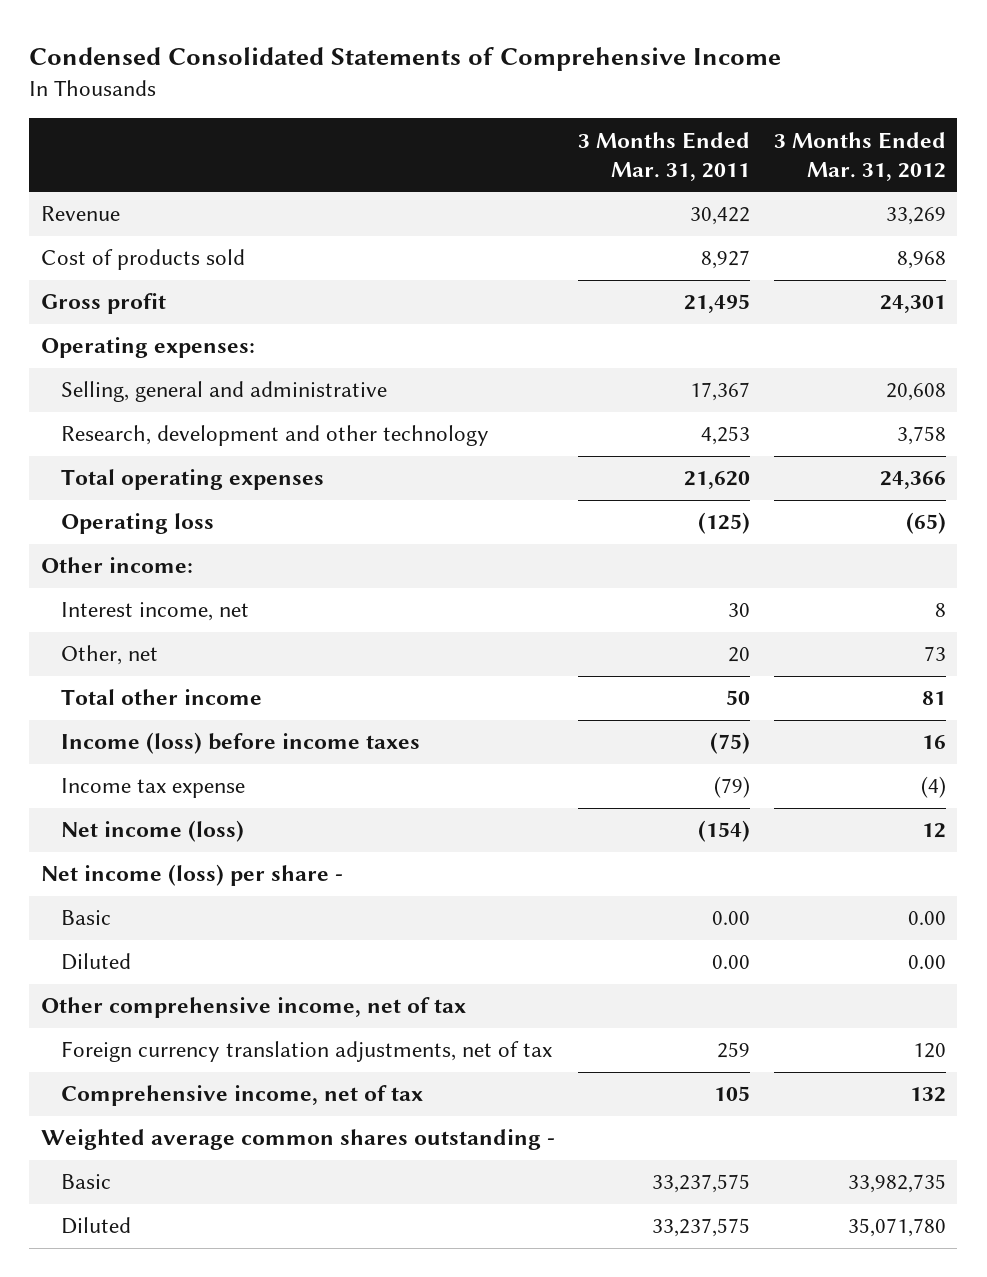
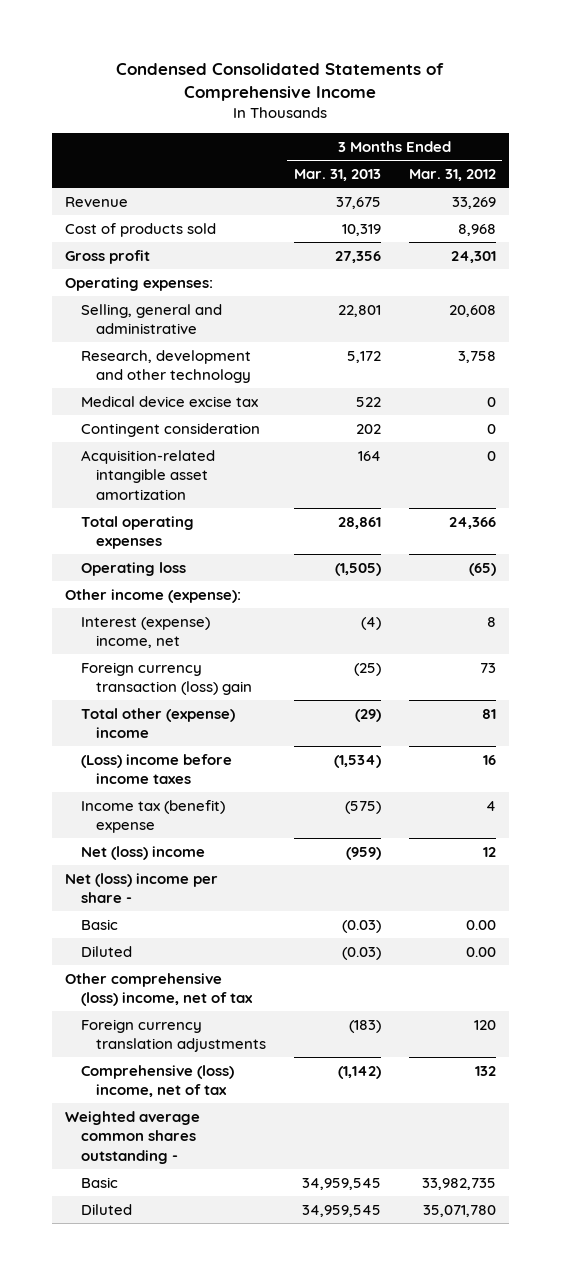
[578,131,751,182] 3 Months Ended Mar. 31, 2011 -> none
none -> [294,169,382,182] Mar. 31, 2013
none -> [80,395,258,407] Medical device excise tax
none -> [80,422,260,437] Contingent consideration
none -> [80,449,215,500] Acquisition-related intangible asset amortization
[61,645,159,666] Other, net -> none
[41,557,194,574] Other income: -> [65,588,242,603] Other income (expense):
[61,602,250,622] Interest income, net -> [80,616,210,649] Interest (expense) income, net
none -> [80,661,253,696] Foreign currency transaction (loss) gain
[61,689,263,706] Total other income -> [80,707,235,739] Total other (expense) income
[61,732,421,755] Income (loss) before income taxes -> [80,753,232,785] (Loss) income before income taxes
[61,778,246,799] Income tax expense -> [80,799,225,834] Income tax (benefit) expense
[920,776,946,799] (4) -> [485,800,496,811] 4
[61,820,245,843] Net income (loss) -> [80,845,205,860] Net (loss) income
[41,864,344,887] Net income (loss) per share - -> [65,872,219,904] Net (loss) income per share -
[41,997,467,1019] Other comprehensive income, net of tax -> [65,972,253,1007] Other comprehensive (loss) income, net of tax
[61,1041,553,1063] Foreign currency translation adjustments, net of tax -> [80,1018,267,1053] Foreign currency translation adjustments
[61,1085,424,1107] Comprehensive income, net of tax -> [80,1064,234,1098] Comprehensive (loss) income, net of tax

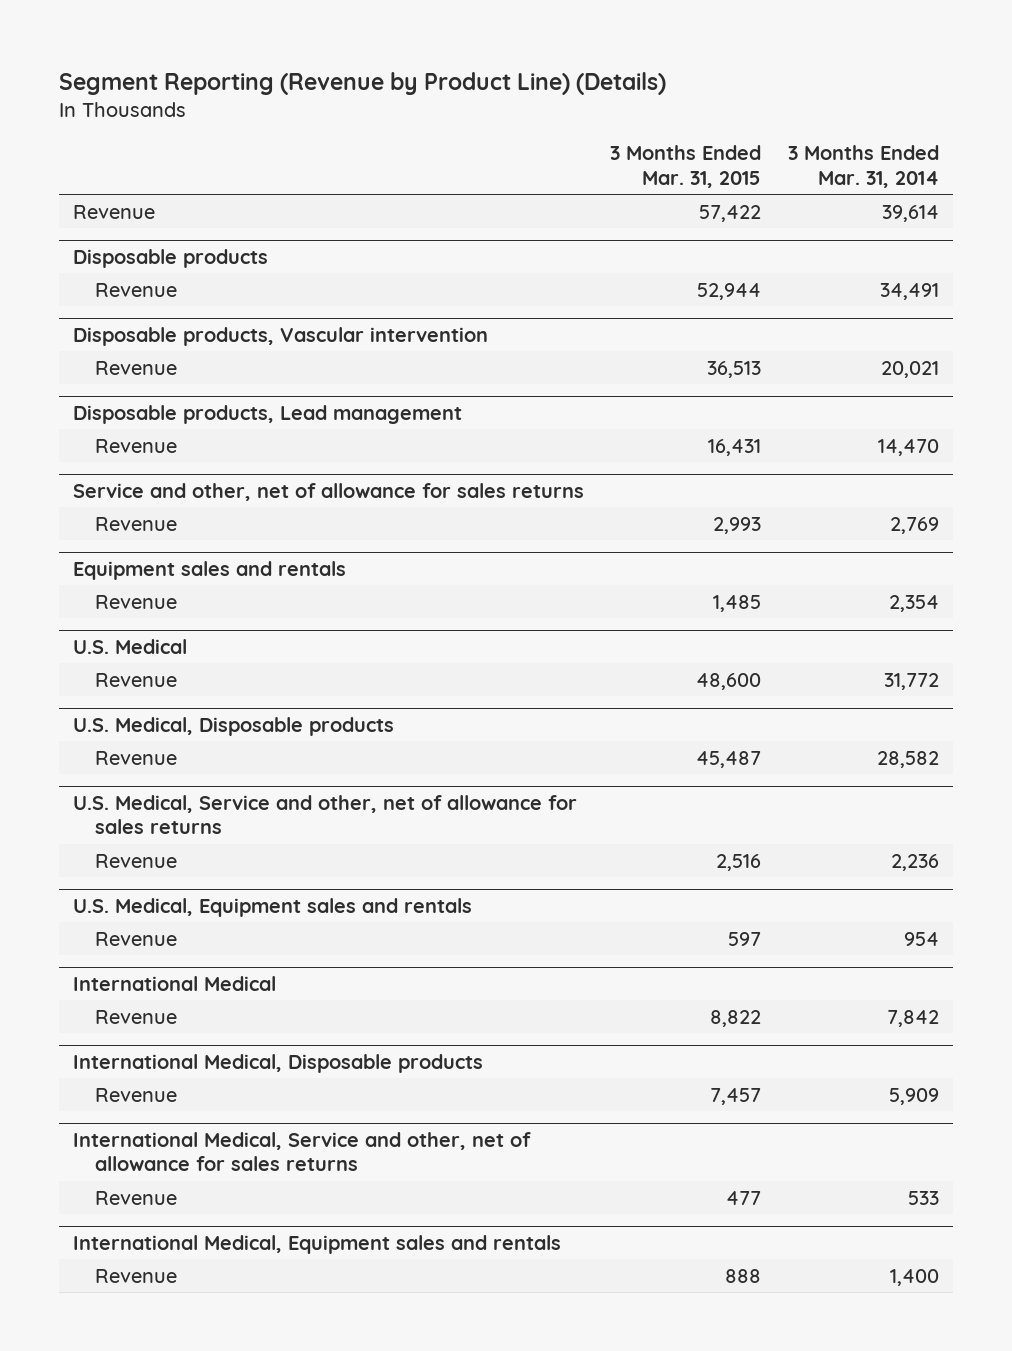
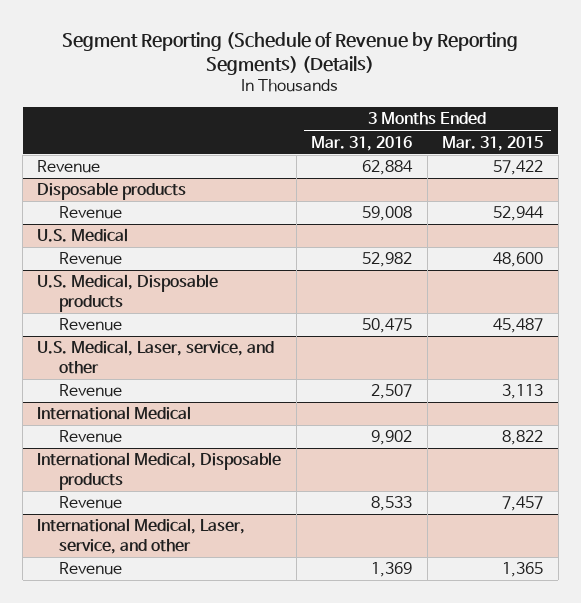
[59,72,667,96] Segment Reporting (Revenue by Product Line) (Details) -> [62,32,519,76] Segment Reporting (Schedule of Revenue by Reporting Segments) (Details)
[788,145,940,188] 3 Months Ended Mar. 31, 2014 -> none
none -> [311,135,413,151] Mar. 31, 2016
[72,326,488,346] Disposable products, Vascular intervention -> none
[95,360,178,375] Revenue -> none
[72,404,462,424] Disposable products, Lead management -> none
[95,438,178,453] Revenue -> none
[72,482,584,501] Service and other, net of allowance for sales returns -> none
[95,516,178,531] Revenue -> none
[72,560,346,580] Equipment sales and rentals -> none
[95,594,178,609] Revenue -> none
[72,794,577,835] U.S. Medical, Service and other, net of allowance for sales returns -> none
[72,897,472,917] U.S. Medical, Equipment sales and rentals -> none
[95,931,178,946] Revenue -> none
none -> [37,340,275,374] U.S. Medical, Laser, service, and other
[716,853,762,871] 2,516 -> [502,384,544,400] 3,113
[72,1131,531,1172] International Medical, Service and other, net of allowance for sales returns -> none
[72,1234,561,1254] International Medical, Equipment sales and rentals -> none
[95,1268,178,1283] Revenue -> none
none -> [37,518,246,554] International Medical, Laser, service, and other
[726,1190,762,1205] 477 -> [502,562,544,578] 1,365

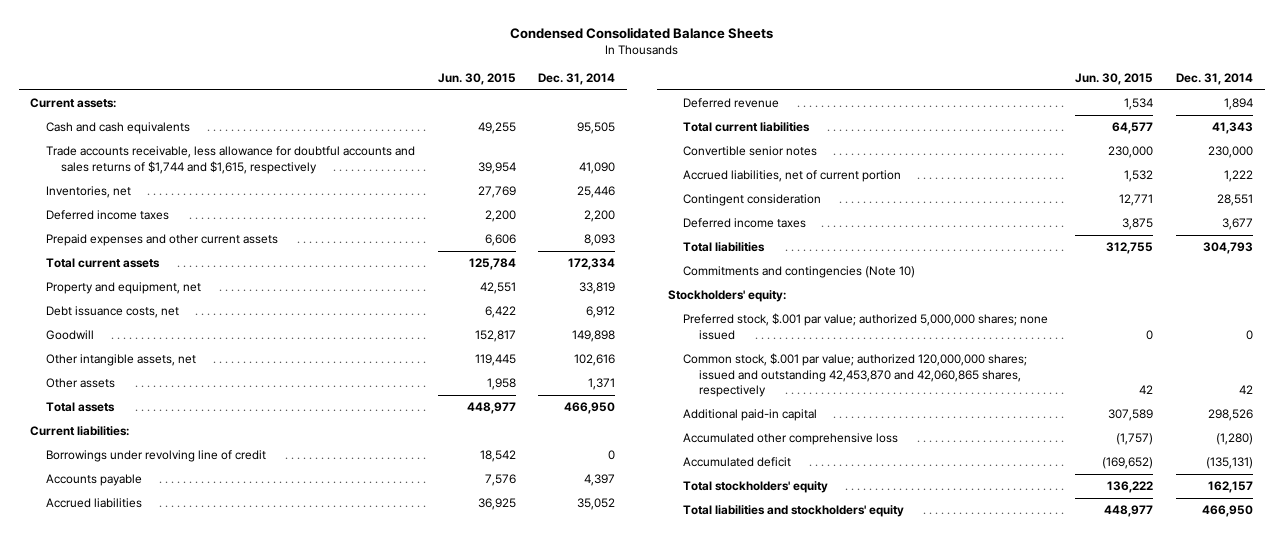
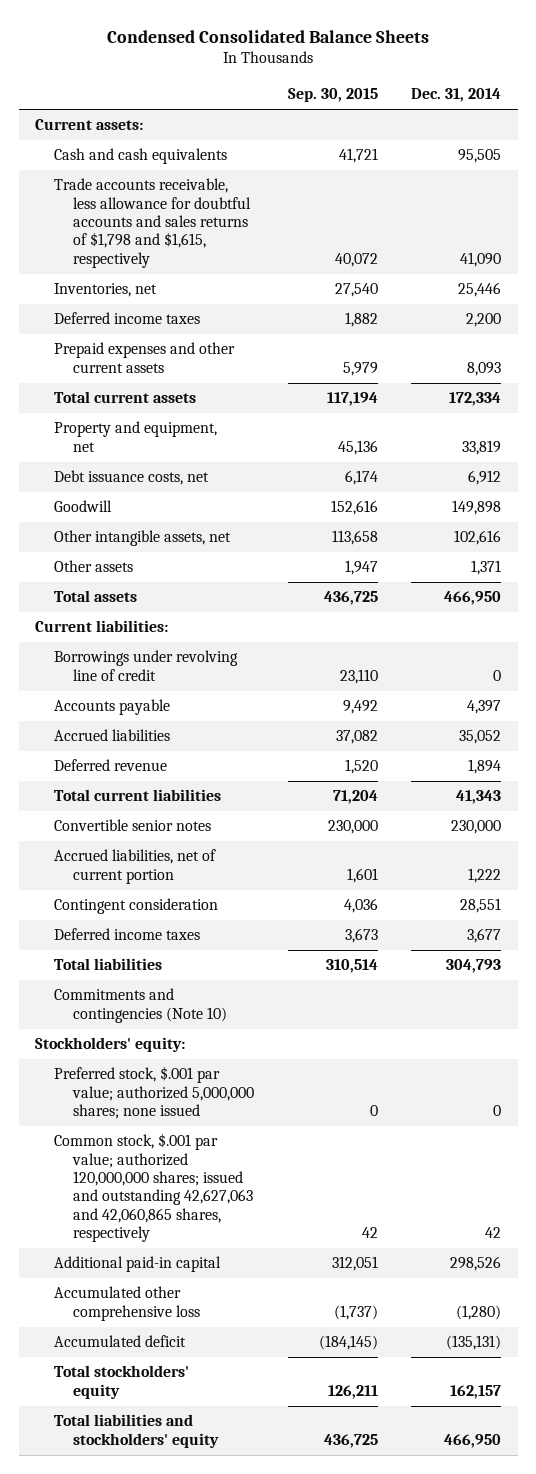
[437,72,516,85] Jun. 30, 2015 -> none
none -> [287,88,378,103] Sep. 30, 2015
[45,146,415,174] Trade accounts receivable, less allowance for doubtful accounts and sales returns of $1,744 and $1,615, respectively -> [54,178,252,268] Trade accounts receivable, less allowance for doubtful accounts and sales returns of $1,798 and $1,615, respectively
[683,353,1028,398] Common stock, $.001 par value; authorized 120,000,000 shares; issued and outstanding 42,453,870 and 42,060,865 shares, respectively -> [54,1133,254,1242] Common stock, $.001 par value; authorized 120,000,000 shares; issued and outstanding 42,627,063 and 42,060,865 shares, respectively

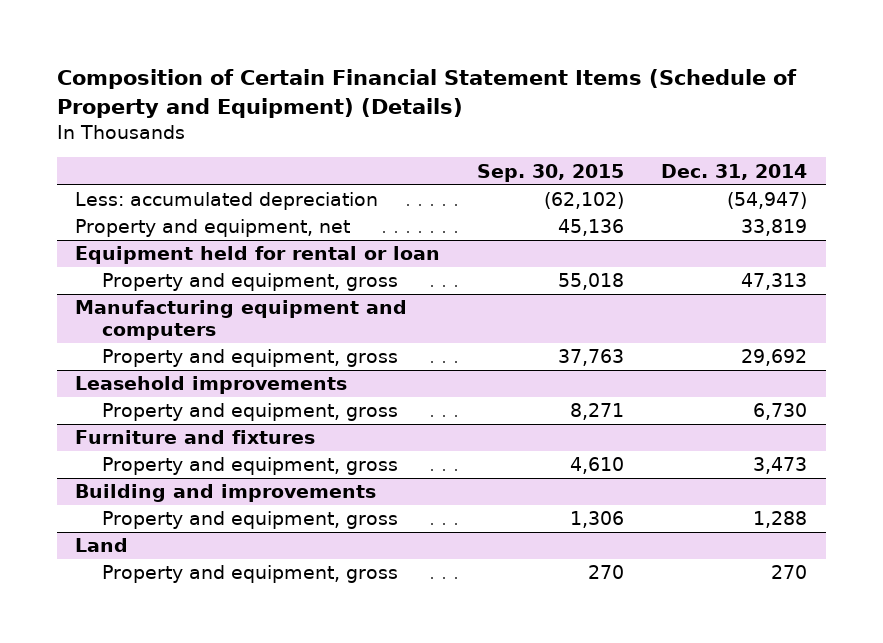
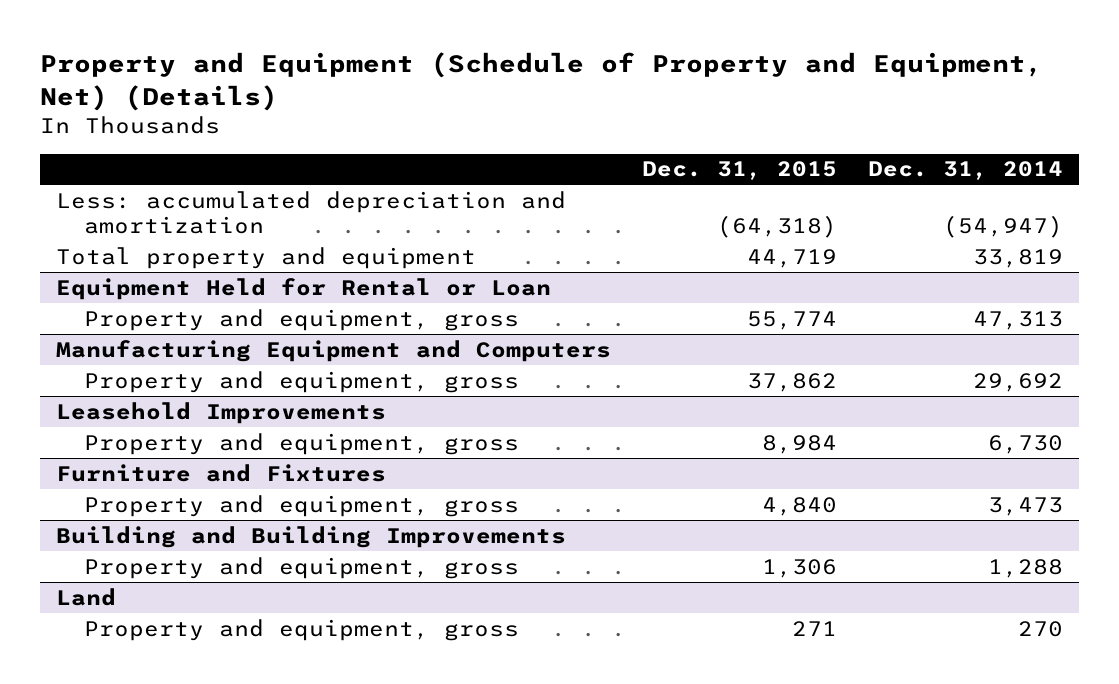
[56,69,797,119] Composition of Certain Financial Statement Items (Schedule of Property and Equipment) (Details) -> [39,52,1043,111] Property and Equipment (Schedule of Property and Equipment, Net) (Details)
[477,163,625,182] Sep. 30, 2015 -> none
none -> [641,161,837,181] Dec. 31, 2015
[75,192,379,211] Less: accumulated depreciation -> [55,190,566,234] Less: accumulated depreciation and amortization
[75,219,351,238] Property and equipment, net -> [55,246,476,269] Total property and equipment
[75,246,441,265] Equipment held for rental or loan -> [55,277,551,300] Equipment Held for Rental or Loan
[75,300,408,340] Manufacturing equipment and computers -> [55,339,611,362] Manufacturing Equipment and Computers
[75,376,348,395] Leasehold improvements -> [55,401,386,424] Leasehold Improvements
[75,430,316,445] Furniture and fixtures -> [55,463,386,482] Furniture and Fixtures
[75,484,377,503] Building and improvements -> [55,525,566,548] Building and Building Improvements

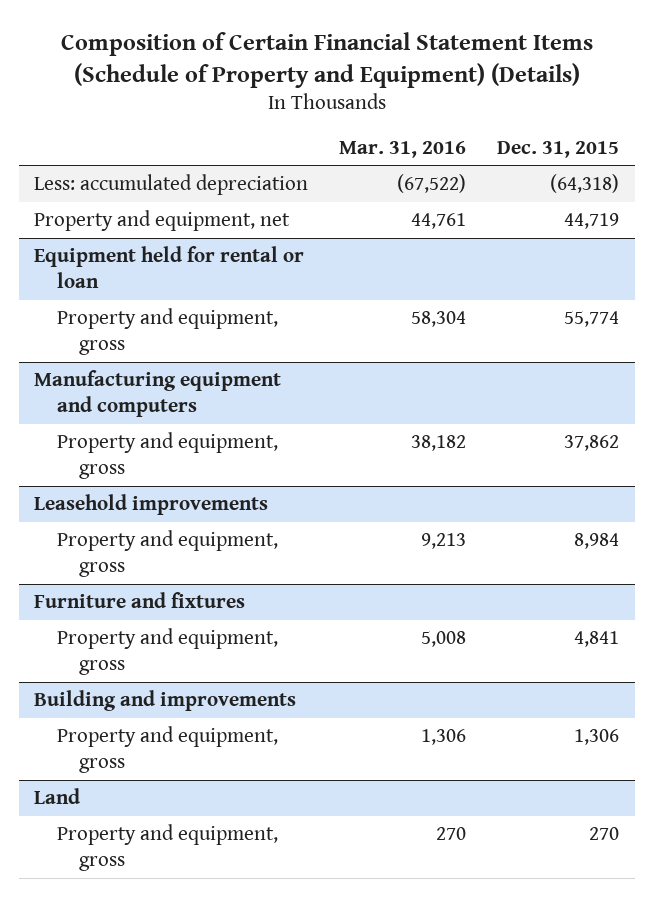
[39,52,1043,111] Property and Equipment (Schedule of Property and Equipment, Net) (Details) -> [60,32,593,88] Composition of Certain Financial Statement Items (Schedule of Property and Equipment) (Details)
[868,161,1064,181] Dec. 31, 2014 -> none
none -> [339,140,467,158] Mar. 31, 2016
[55,190,566,234] Less: accumulated depreciation and amortization -> [34,174,309,196] Less: accumulated depreciation
[55,246,476,269] Total property and equipment -> [34,210,291,232] Property and equipment, net
[55,277,551,300] Equipment Held for Rental or Loan -> [34,246,305,289] Equipment held for rental or loan
[55,339,611,362] Manufacturing Equipment and Computers -> [34,370,282,418] Manufacturing equipment and computers
[55,401,386,424] Leasehold Improvements -> [34,494,269,516] Leasehold improvements
[55,463,386,482] Furniture and Fixtures -> [34,592,246,609] Furniture and fixtures
[761,496,837,516] 4,840 -> [574,631,620,648] 4,841
[55,525,566,548] Building and Building Improvements -> [34,690,297,712] Building and improvements
[791,620,837,636] 271 -> [589,827,620,841] 270

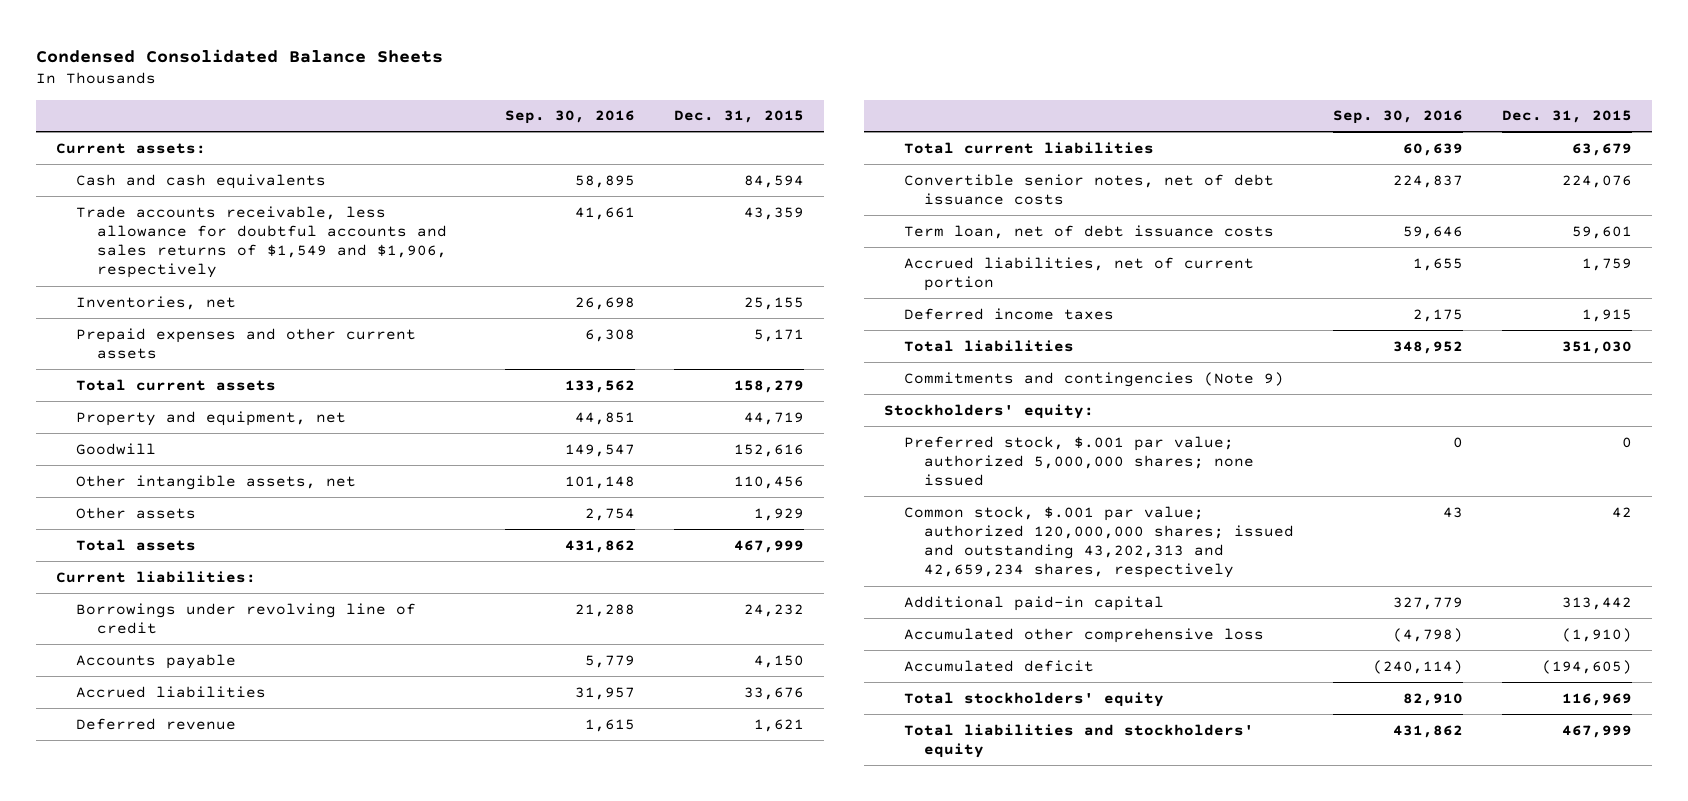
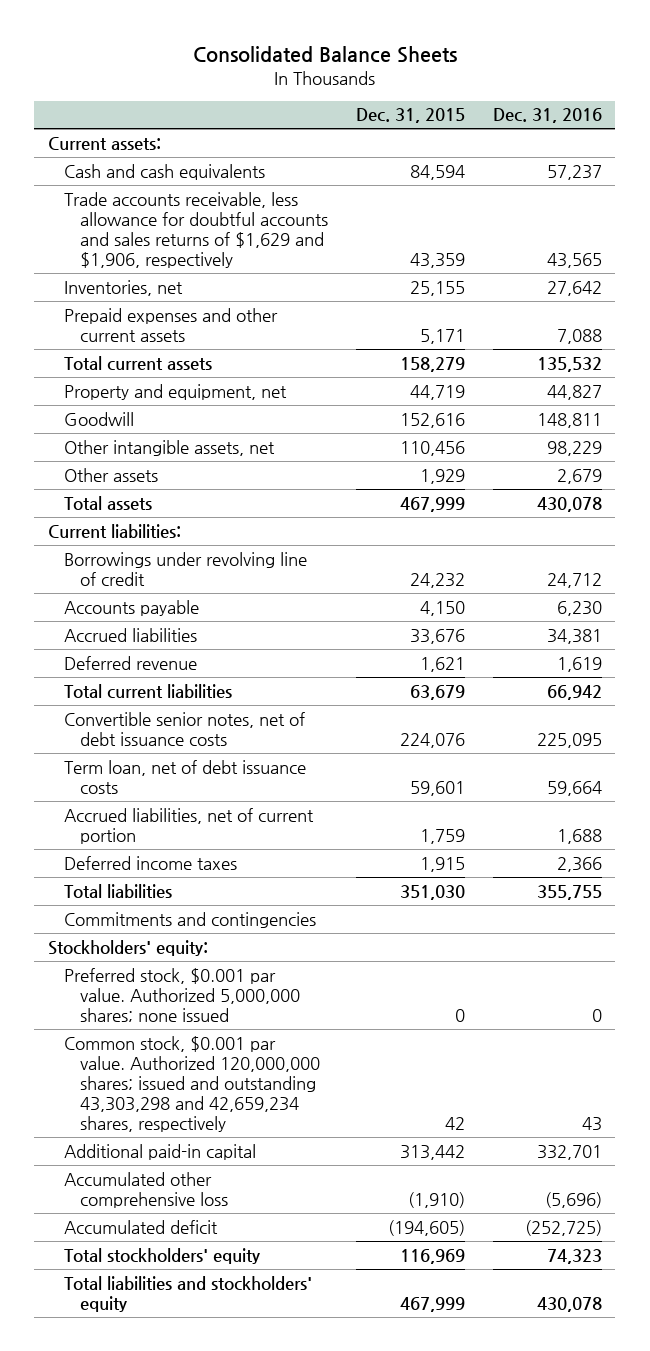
[36,48,444,63] Condensed Consolidated Balance Sheets -> [192,45,457,63] Consolidated Balance Sheets
[505,110,636,125] Sep. 30, 2016 -> none
none -> [492,108,602,124] Dec. 31, 2016
[76,205,447,279] Trade accounts receivable, less allowance for doubtful accounts and sales returns of $1,549 and $1,906, respectively -> [64,191,329,268] Trade accounts receivable, less allowance for doubtful accounts and sales returns of $1,629 and $1,906, respectively
[904,371,1285,387] Commitments and contingencies (Note 9) -> [64,911,317,928] Commitments and contingencies
[904,435,1255,487] Preferred stock, $.001 par value; authorized 5,000,000 shares; none issued -> [64,967,301,1022] Preferred stock, $0.001 par value. Authorized 5,000,000 shares; none issued
[904,505,1295,579] Common stock, $.001 par value; authorized 120,000,000 shares; issued and outstanding 43,202,313 and 42,659,234 shares, respectively -> [64,1035,321,1132] Common stock, $0.001 par value. Authorized 120,000,000 shares; issued and outstanding 43,303,298 and 42,659,234 shares, respectively

